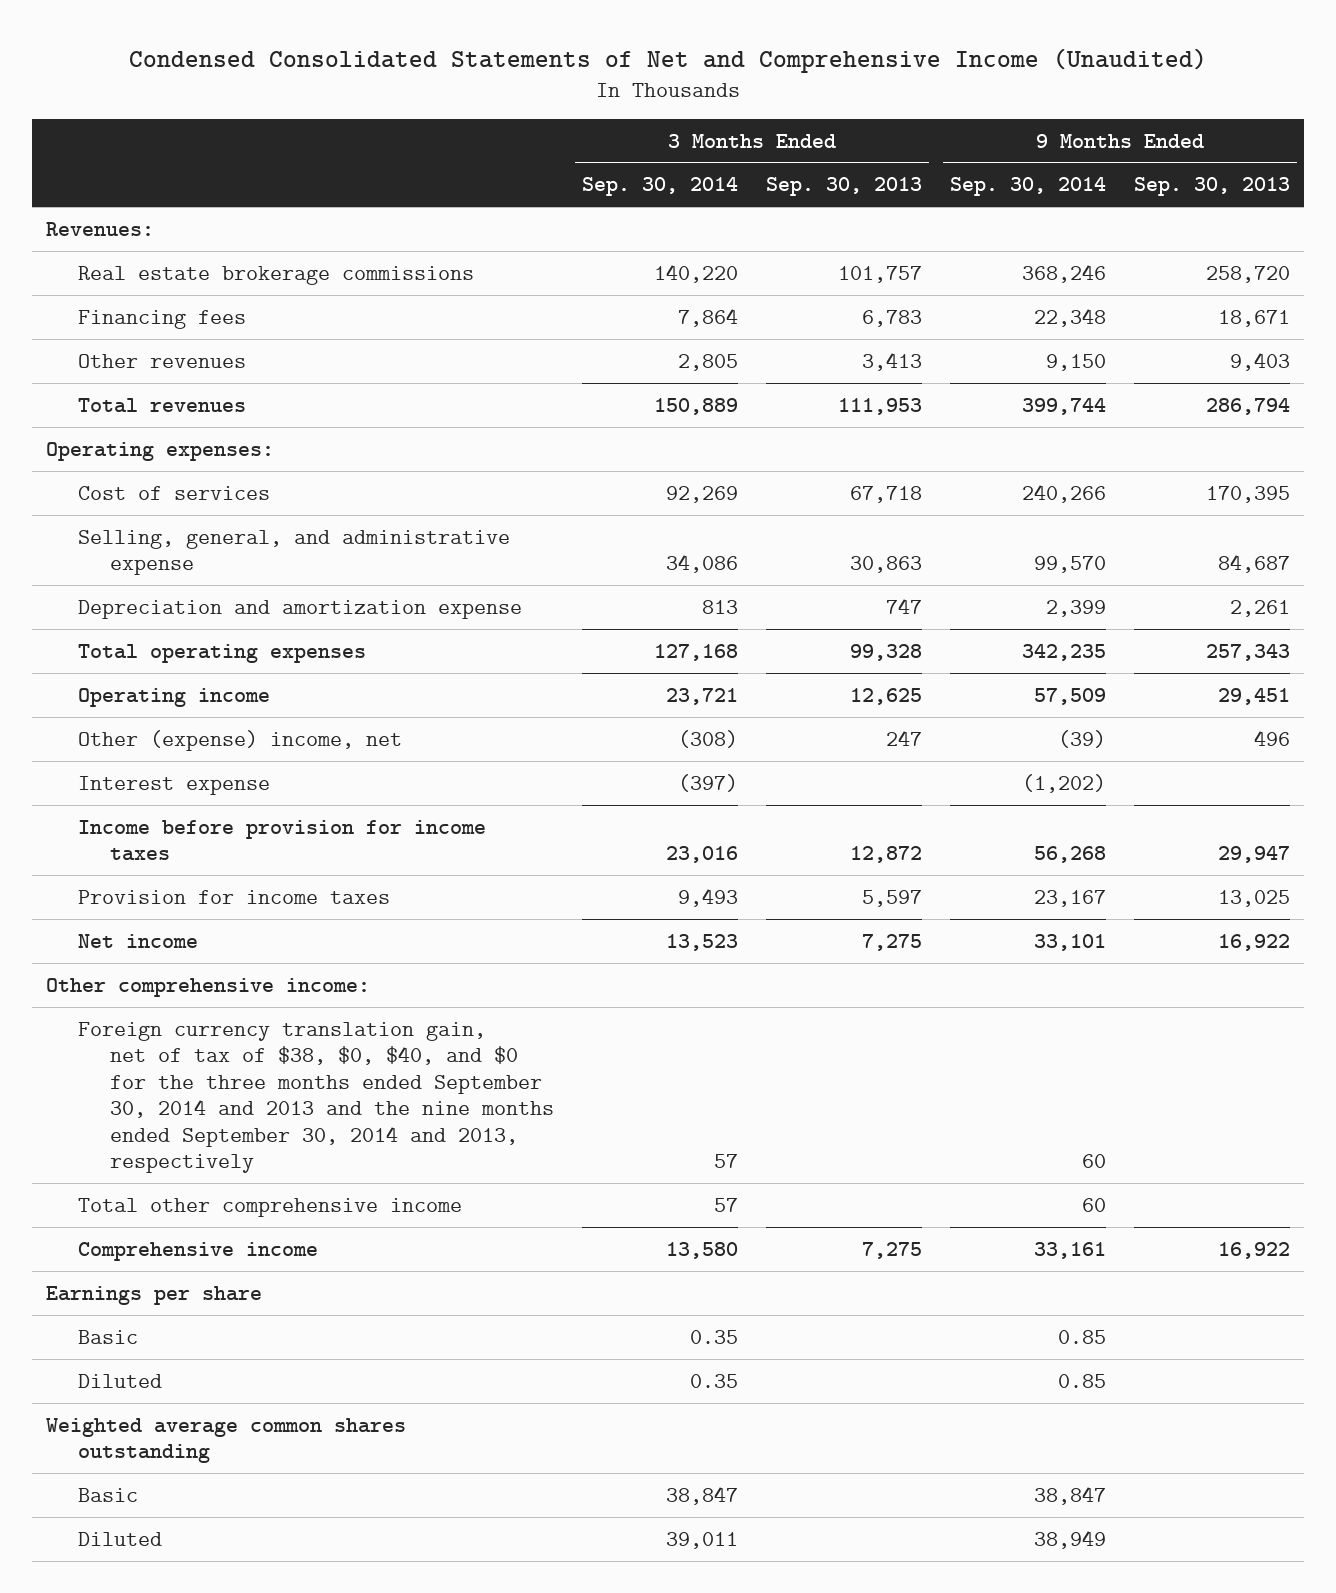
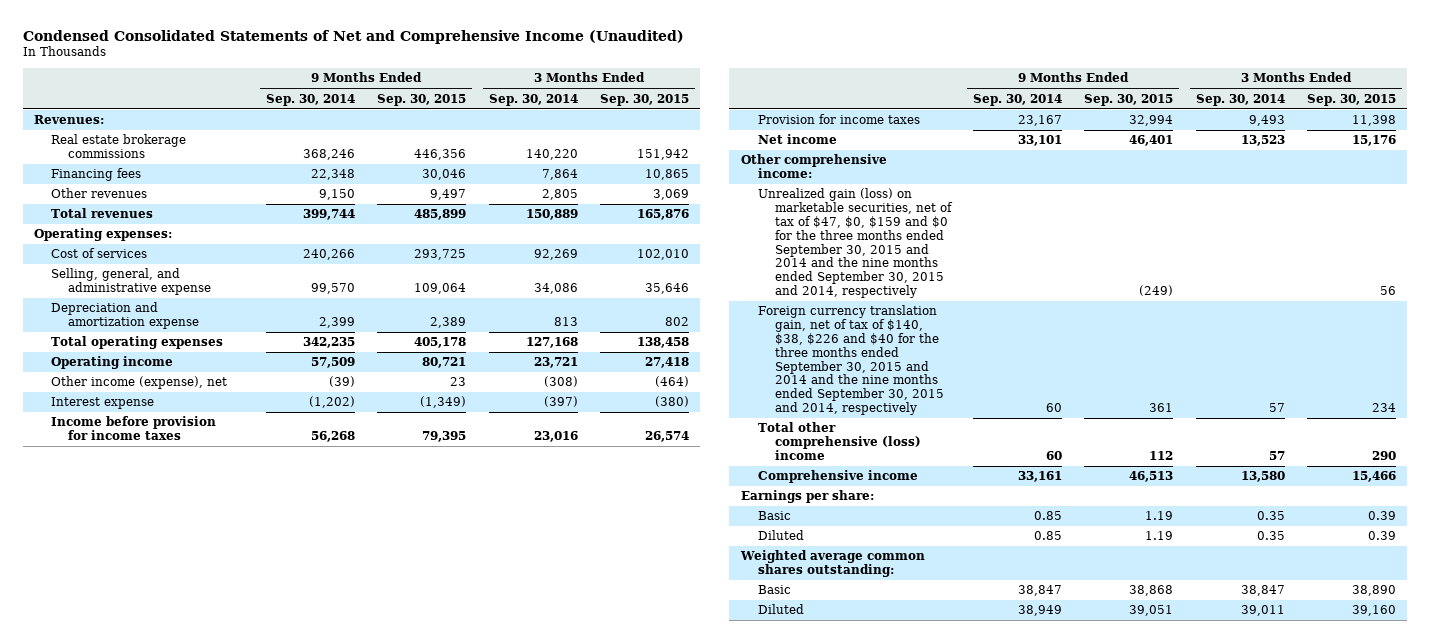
[765,177,922,197] Sep. 30, 2013 -> none
[1133,177,1290,197] Sep. 30, 2013 -> none
none -> [377,93,467,106] Sep. 30, 2015
none -> [600,93,690,106] Sep. 30, 2015
[78,729,403,751] Other (expense) income, net -> [50,376,227,390] Other income (expense), net
none -> [757,188,953,298] Unrealized gain (loss) on marketable securities, net of tax of $47, $0, $159 and $0 for the three months ended September 30, 2015 and 2014 and the nine months ended September 30, 2015 and 2014, respectively
[78,1021,554,1174] Foreign currency translation gain, net of tax of $38, $0, $40, and $0 for the three months ended September 30, 2014 and 2013 and the nine months ended September 30, 2014 and 2013, respectively -> [757,305,944,415] Foreign currency translation gain, net of tax of $140, $38, $226 and $40 for the three months ended September 30, 2015 and 2014 and the nine months ended September 30, 2015 and 2014, respectively
[78,1197,463,1217] Total other comprehensive income -> [757,422,921,461] Total other comprehensive (loss) income
[46,1285,263,1305] Earnings per share -> [740,490,874,504] Earnings per share:
[46,1417,407,1464] Weighted average common shares outstanding -> [739,550,925,578] Weighted average common shares outstanding:

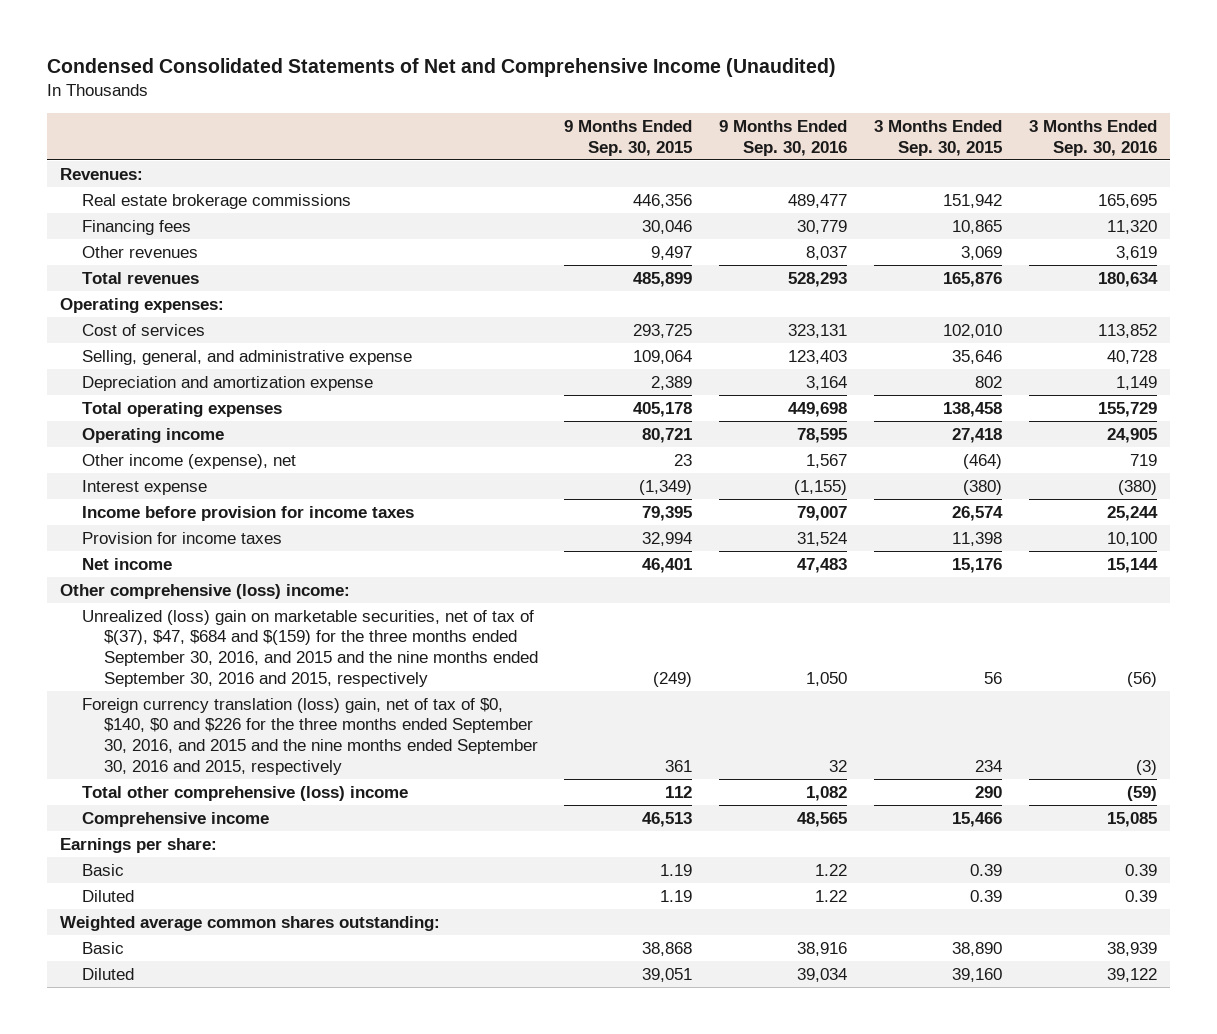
[266,93,356,106] Sep. 30, 2014 -> none
[488,93,578,106] Sep. 30, 2014 -> none
none -> [719,120,848,156] 9 Months Ended Sep. 30, 2016
none -> [1028,120,1157,156] 3 Months Ended Sep. 30, 2016
[740,154,887,179] Other comprehensive income: -> [60,583,351,599] Other comprehensive (loss) income:
[757,188,953,298] Unrealized gain (loss) on marketable securities, net of tax of $47, $0, $159 and $0 for the three months ended September 30, 2015 and 2014 and the nine months ended September 30, 2015 and 2014, respectively -> [81,609,538,687] Unrealized (loss) gain on marketable securities, net of tax of $(37), $47, $684 and $(159) for the three months ended September 30, 2016, and 2015 and the nine months ended September 30, 2016 and 2015, respectively
[757,305,944,415] Foreign currency translation gain, net of tax of $140, $38, $226 and $40 for the three months ended September 30, 2015 and 2014 and the nine months ended September 30, 2015 and 2014, respectively -> [81,697,538,775] Foreign currency translation (loss) gain, net of tax of $0, $140, $0 and $226 for the three months ended September 30, 2016, and 2015 and the nine months ended September 30, 2016 and 2015, respectively

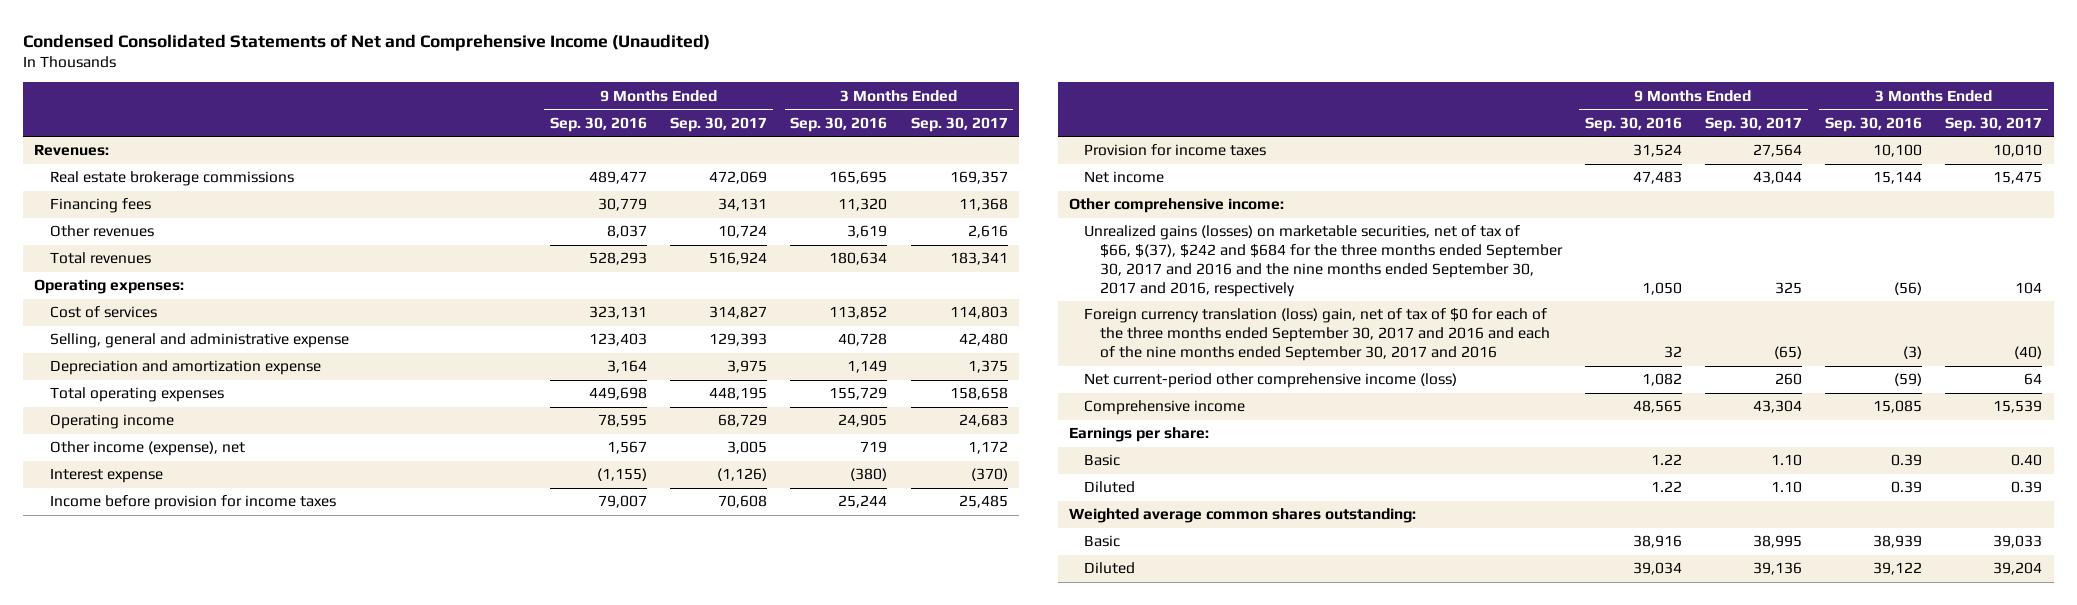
[564,120,693,156] 9 Months Ended Sep. 30, 2015 -> none
[873,120,1002,156] 3 Months Ended Sep. 30, 2015 -> none
none -> [670,116,768,132] Sep. 30, 2017
none -> [910,116,1008,132] Sep. 30, 2017
[81,349,412,365] Selling, general, and administrative expense -> [49,333,349,349] Selling, general and administrative expense
[60,583,351,599] Other comprehensive (loss) income: -> [1069,198,1285,214] Other comprehensive income:
[81,609,538,687] Unrealized (loss) gain on marketable securities, net of tax of $(37), $47, $684 and $(159) for the three months ended September 30, 2016, and 2015 and the nine months ended September 30, 2016 and 2015, respectively -> [1084,225,1563,297] Unrealized gains (losses) on marketable securities, net of tax of $66, $(37), $242 and $684 for the three months ended September 30, 2017 and 2016 and the nine months ended September 30, 2017 and 2016, respectively
[81,697,538,775] Foreign currency translation (loss) gain, net of tax of $0, $140, $0 and $226 for the three months ended September 30, 2016, and 2015 and the nine months ended September 30, 2016 and 2015, respectively -> [1084,308,1550,362] Foreign currency translation (loss) gain, net of tax of $0 for each of the three months ended September 30, 2017 and 2016 and each of the nine months ended September 30, 2017 and 2016
[81,785,408,801] Total other comprehensive (loss) income -> [1084,373,1458,389] Net current-period other comprehensive income (loss)

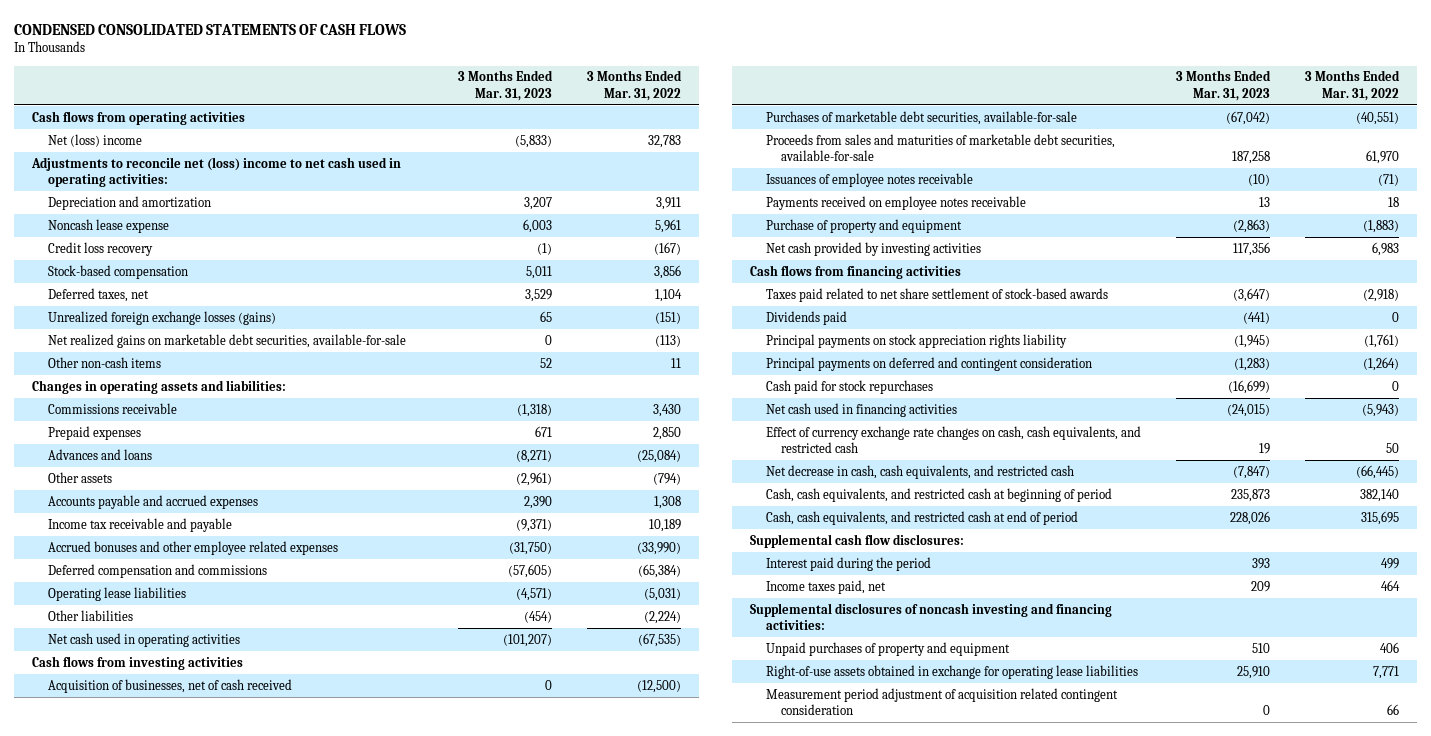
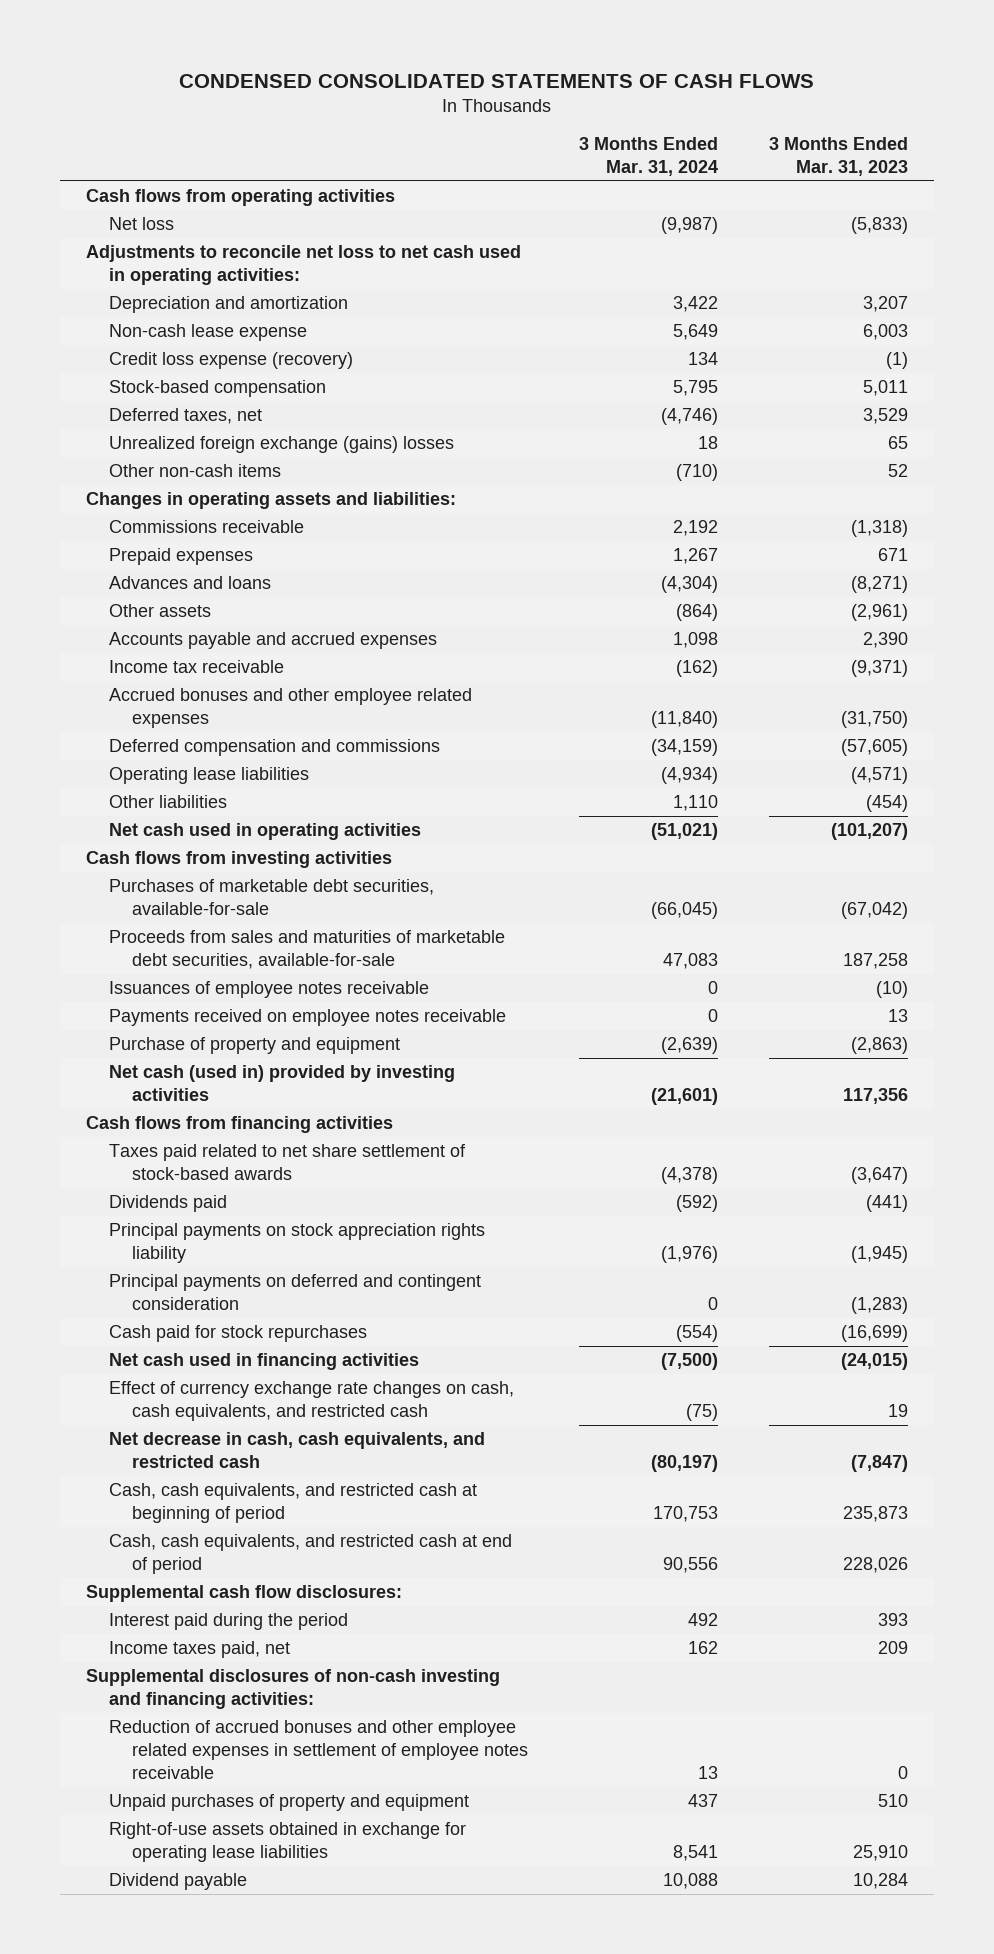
[587,70,683,101] 3 Months Ended Mar. 31, 2022 -> none
none -> [579,136,719,176] 3 Months Ended Mar. 31, 2024
[47,133,142,147] Net (loss) income -> [108,217,174,231] Net loss
[30,156,401,188] Adjustments to reconcile net (loss) income to net cash used in operating activities: -> [85,245,521,285] Adjustments to reconcile net loss to net cash used in operating activities:
[47,218,169,233] Noncash lease expense -> [108,324,307,342] Non-cash lease expense
[47,241,153,256] Credit loss recovery -> [108,352,353,370] Credit loss expense (recovery)
[47,333,406,348] Net realized gains on marketable debt securities, available-for-sale -> none
[47,310,276,325] Unrealized foreign exchange losses (gains) -> [108,436,454,454] Unrealized foreign exchange (gains) losses
[47,517,232,532] Income tax receivable and payable -> [108,660,284,674] Income tax receivable
[47,678,292,693] Acquisition of businesses, net of cash received -> none
[765,241,981,256] Net cash provided by investing activities -> [108,1065,455,1101] Net cash (used in) provided by investing activities
[749,602,1112,631] Supplemental disclosures of noncash investing and financing activities: -> [85,1669,500,1709] Supplemental disclosures of non-cash investing and financing activities:
none -> [108,1720,528,1779] Reduction of accrued bonuses and other employee related expenses in settlement of employee notes receivable
[765,687,1118,716] Measurement period adjustment of acquisition related contingent consideration -> none
none -> [108,1873,247,1891] Dividend payable

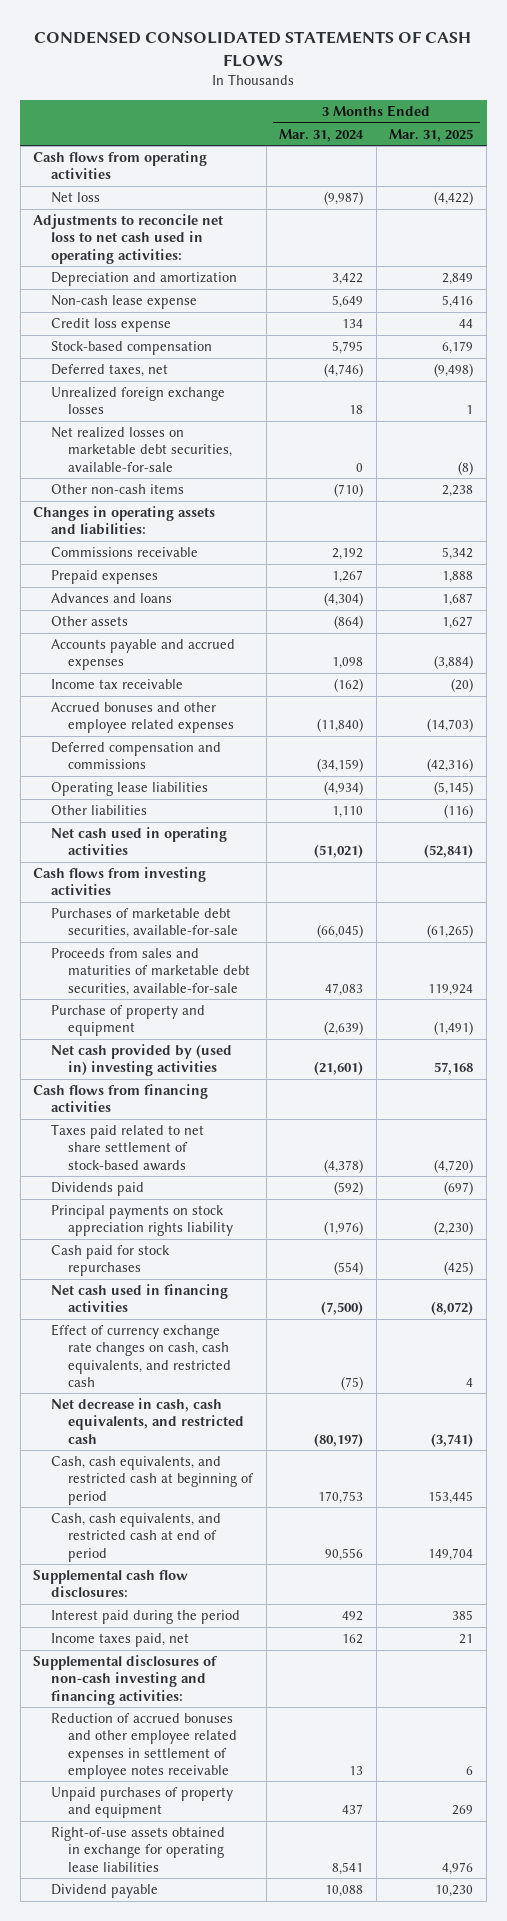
[769,136,909,176] 3 Months Ended Mar. 31, 2023 -> none
none -> [389,128,474,142] Mar. 31, 2025
[108,352,353,370] Credit loss expense (recovery) -> [50,318,171,333] Credit loss expense
[108,436,454,454] Unrealized foreign exchange (gains) losses -> [50,387,225,415] Unrealized foreign exchange losses
none -> [50,427,233,472] Net realized losses on marketable debt securities, available-for-sale
[108,981,429,999] Issuances of employee notes receivable -> none
[108,1009,506,1027] Payments received on employee notes receivable -> none
[108,1065,455,1101] Net cash (used in) provided by investing activities -> [50,1044,232,1077] Net cash provided by (used in) investing activities
[108,1274,481,1310] Principal payments on deferred and contingent consideration -> none

